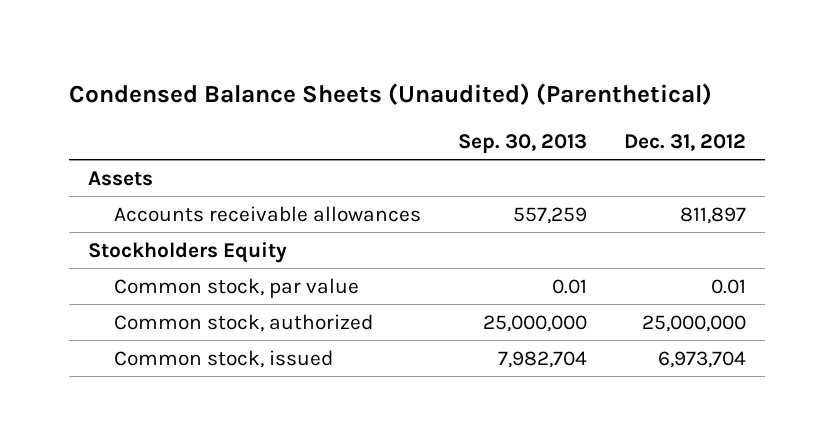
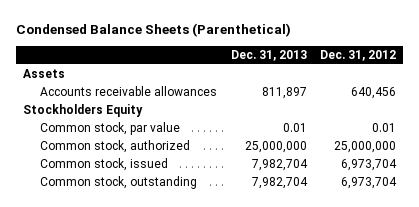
[69,83,713,106] Condensed Balance Sheets (Unaudited) (Parenthetical) -> [15,23,291,38] Condensed Balance Sheets (Parenthetical)
[457,133,587,153] Sep. 30, 2013 -> none
none -> [230,49,307,61] Dec. 31, 2013
[679,206,746,224] 811,897 -> [351,87,397,100] 640,456
none -> [40,176,198,190] Common stock, outstanding

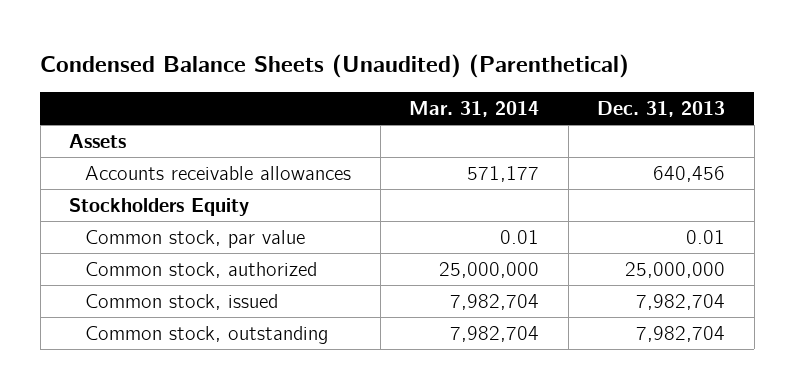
[15,23,291,38] Condensed Balance Sheets (Parenthetical) -> [40,53,630,78] Condensed Balance Sheets (Unaudited) (Parenthetical)
[320,49,397,61] Dec. 31, 2012 -> none
none -> [409,100,540,117] Mar. 31, 2014
[261,87,307,100] 811,897 -> [653,166,726,183] 640,456

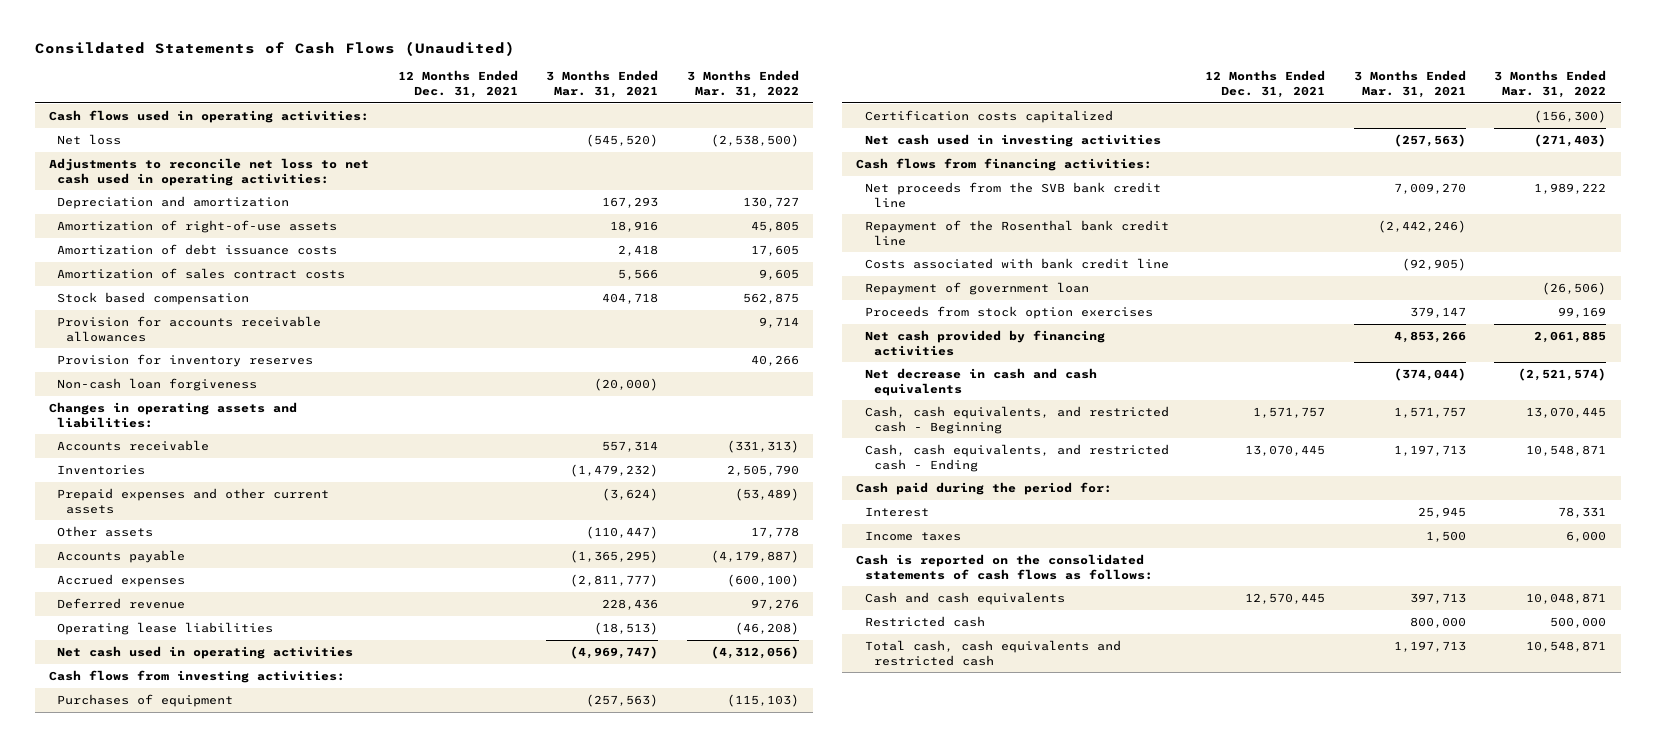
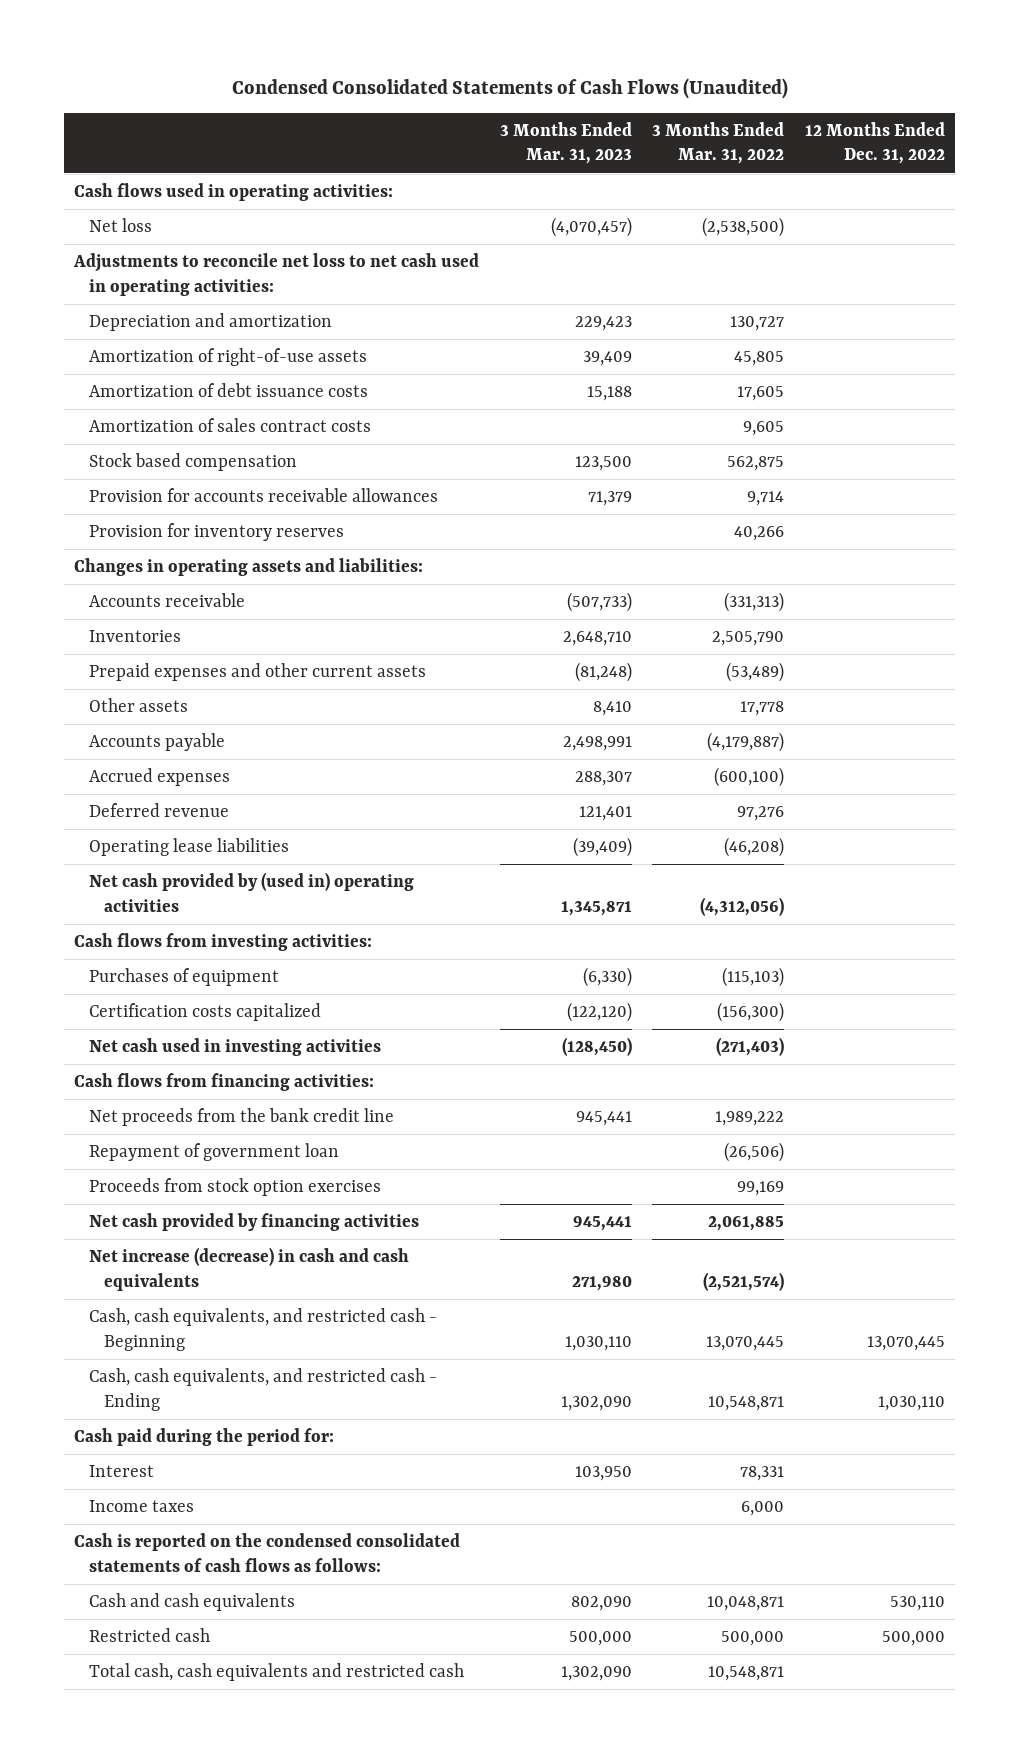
[34,40,515,56] Consildated Statements of Cash Flows (Unaudited) -> [231,77,788,99] Condensed Consolidated Statements of Cash Flows (Unaudited)
[397,69,518,98] 12 Months Ended Dec. 31, 2021 -> none
[546,69,659,98] 3 Months Ended Mar. 31, 2021 -> none
none -> [499,121,632,165] 3 Months Ended Mar. 31, 2023
none -> [805,121,946,165] 12 Months Ended Dec. 31, 2022
[57,377,258,391] Non-cash loan forgiveness -> none
[57,645,354,659] Net cash used in operating activities -> [88,872,414,912] Net cash provided by (used in) operating activities
[864,219,1169,246] Repayment of the Rosenthal bank credit line -> none
[864,257,1169,269] Costs associated with bank credit line -> none
[864,181,1161,208] Net proceeds from the SVB bank credit line -> [88,1108,394,1127] Net proceeds from the bank credit line
[864,367,1097,396] Net decrease in cash and cash equivalents -> [88,1247,409,1291] Net increase (decrease) in cash and cash equivalents
[856,553,1153,580] Cash is reported on the consolidated statements of cash flows as follows: -> [73,1533,460,1572] Cash is reported on the condensed consolidated statements of cash flows as follows:

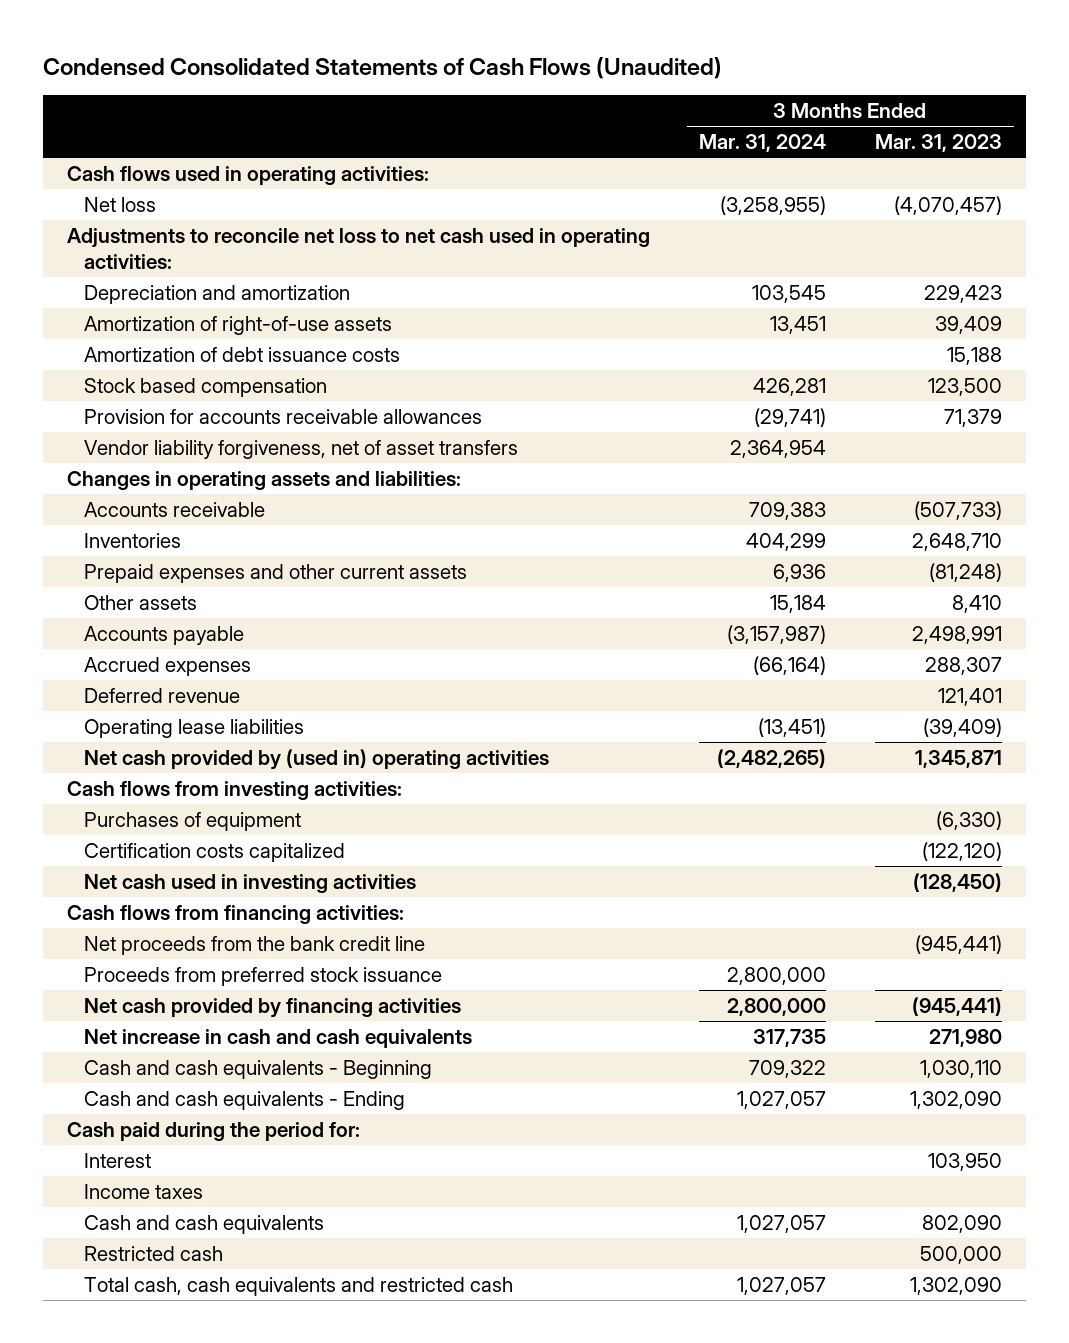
[652,121,785,165] 3 Months Ended Mar. 31, 2022 -> none
[805,121,946,165] 12 Months Ended Dec. 31, 2022 -> none
none -> [699,134,827,153] Mar. 31, 2024
[88,418,371,433] Amortization of sales contract costs -> none
[88,523,344,542] Provision for inventory reserves -> none
none -> [84,439,519,459] Vendor liability forgiveness, net of asset transfers
[88,1143,339,1162] Repayment of government loan -> none
[88,1178,381,1197] Proceeds from stock option exercises -> none
[575,1111,632,1127] 945,441 -> [914,934,1002,954] (945,441)
none -> [84,966,443,986] Proceeds from preferred stock issuance
[572,1216,632,1232] 945,441 -> [911,996,1002,1016] (945,441)
[88,1247,409,1291] Net increase (decrease) in cash and cash equivalents -> [84,1028,473,1048] Net increase in cash and cash equivalents
[88,1308,437,1351] Cash, cash equivalents, and restricted cash - Beginning -> [84,1059,433,1079] Cash and cash equivalents - Beginning
[88,1368,437,1411] Cash, cash equivalents, and restricted cash - Ending -> [84,1090,406,1110] Cash and cash equivalents - Ending
[73,1533,460,1572] Cash is reported on the condensed consolidated statements of cash flows as follows: -> none

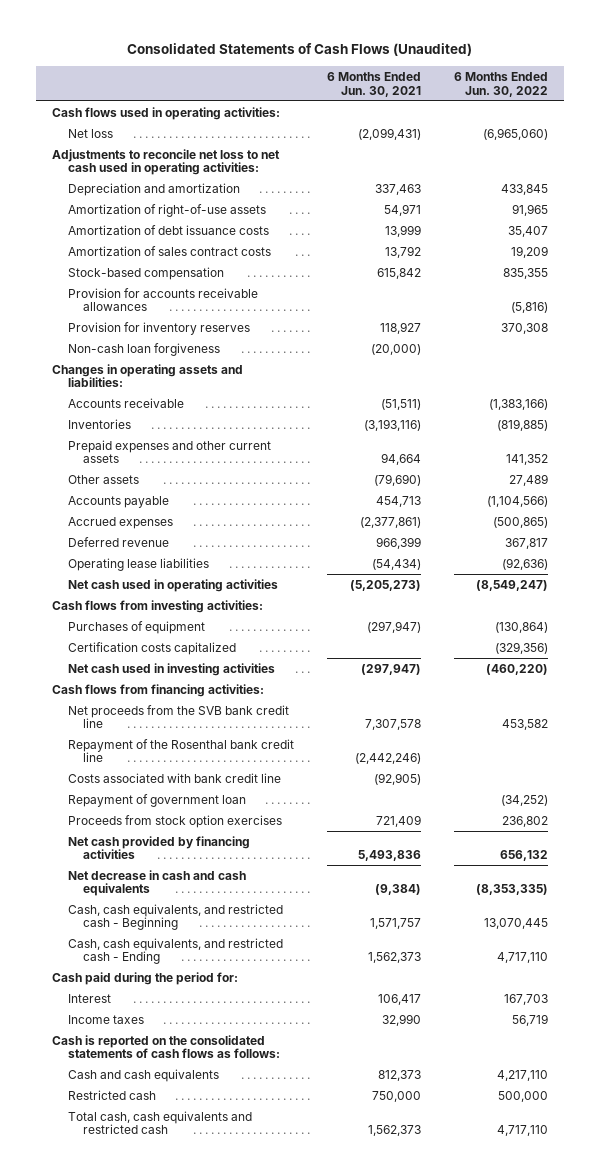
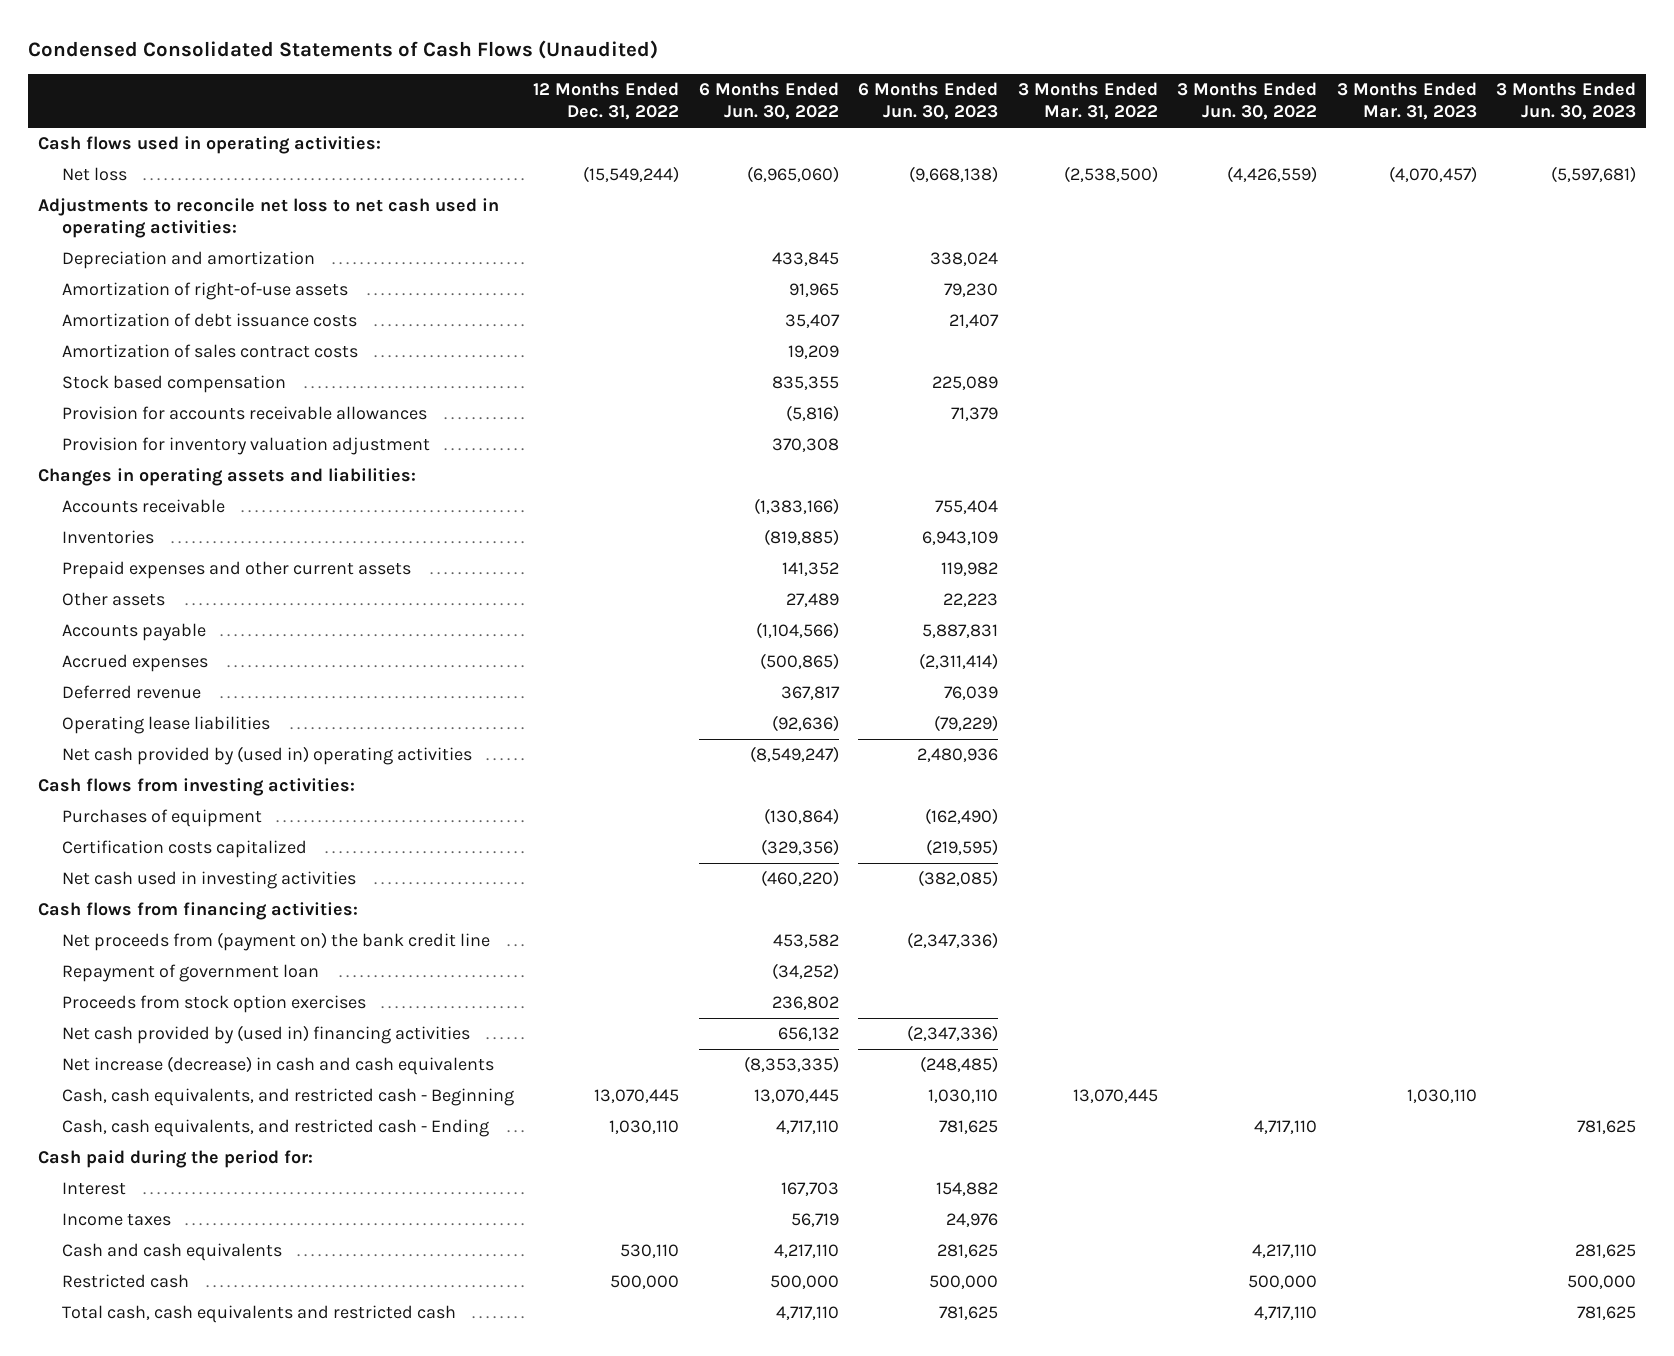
[127,43,473,57] Consolidated Statements of Cash Flows (Unaudited) -> [28,40,659,60] Condensed Consolidated Statements of Cash Flows (Unaudited)
[326,71,421,97] 6 Months Ended Jun. 30, 2021 -> none
none -> [533,82,680,121] 12 Months Ended Dec. 31, 2022
none -> [858,82,999,121] 6 Months Ended Jun. 30, 2023
none -> [1017,82,1158,121] 3 Months Ended Mar. 31, 2022
none -> [1177,82,1318,121] 3 Months Ended Jun. 30, 2022
none -> [1336,82,1477,121] 3 Months Ended Mar. 31, 2023
none -> [1496,82,1637,121] 3 Months Ended Jun. 30, 2023
[67,266,224,280] Stock-based compensation -> [61,375,286,394] Stock based compensation
[67,342,220,356] Non-cash loan forgiveness -> none
[67,321,250,335] Provision for inventory reserves -> [61,437,430,456] Provision for inventory valuation adjustment
[67,578,278,592] Net cash used in operating activities -> [61,746,472,766] Net cash provided by (used in) operating activities
[67,738,294,763] Repayment of the Rosenthal bank credit line -> none
[67,772,281,783] Costs associated with bank credit line -> none
[67,704,289,729] Net proceeds from the SVB bank credit line -> [61,932,490,952] Net proceeds from (payment on) the bank credit line
[67,835,250,860] Net cash provided by financing activities -> [61,1025,470,1045] Net cash provided by (used in) financing activities
[67,869,246,897] Net decrease in cash and cash equivalents -> [61,1056,494,1076] Net increase (decrease) in cash and cash equivalents
[52,1034,280,1059] Cash is reported on the consolidated statements of cash flows as follows: -> none

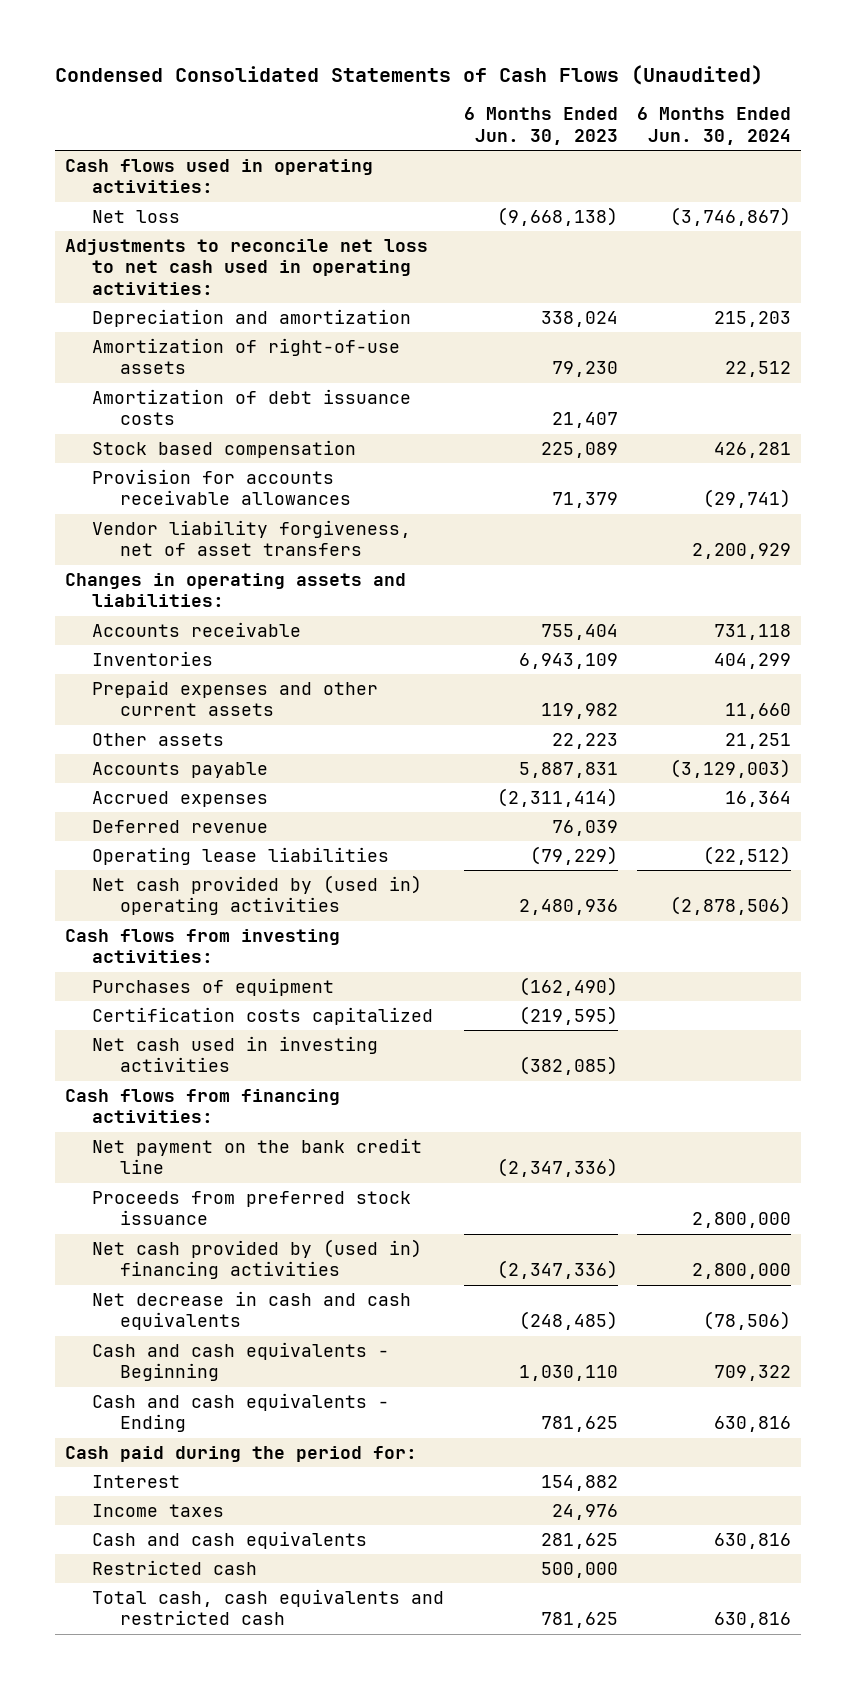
[533,82,680,121] 12 Months Ended Dec. 31, 2022 -> none
[698,82,839,121] 6 Months Ended Jun. 30, 2022 -> none
[1017,82,1158,121] 3 Months Ended Mar. 31, 2022 -> none
[1177,82,1318,121] 3 Months Ended Jun. 30, 2022 -> none
[1336,82,1477,121] 3 Months Ended Mar. 31, 2023 -> none
[1496,82,1637,121] 3 Months Ended Jun. 30, 2023 -> none
none -> [636,107,791,145] 6 Months Ended Jun. 30, 2024
[61,344,358,359] Amortization of sales contract costs -> none
[61,437,430,456] Provision for inventory valuation adjustment -> none
none -> [92,519,412,557] Vendor liability forgiveness, net of asset transfers
[61,964,319,983] Repayment of government loan -> none
[61,995,366,1014] Proceeds from stock option exercises -> none
[61,932,490,952] Net proceeds from (payment on) the bank credit line -> [92,1137,423,1175] Net payment on the bank credit line
none -> [92,1190,412,1226] Proceeds from preferred stock issuance
[61,1056,494,1076] Net increase (decrease) in cash and cash equivalents -> [92,1290,412,1331] Net decrease in cash and cash equivalents
[61,1088,514,1107] Cash, cash equivalents, and restricted cash - Beginning -> [92,1341,390,1382] Cash and cash equivalents - Beginning
[61,1119,489,1138] Cash, cash equivalents, and restricted cash - Ending -> [92,1392,390,1433] Cash and cash equivalents - Ending

